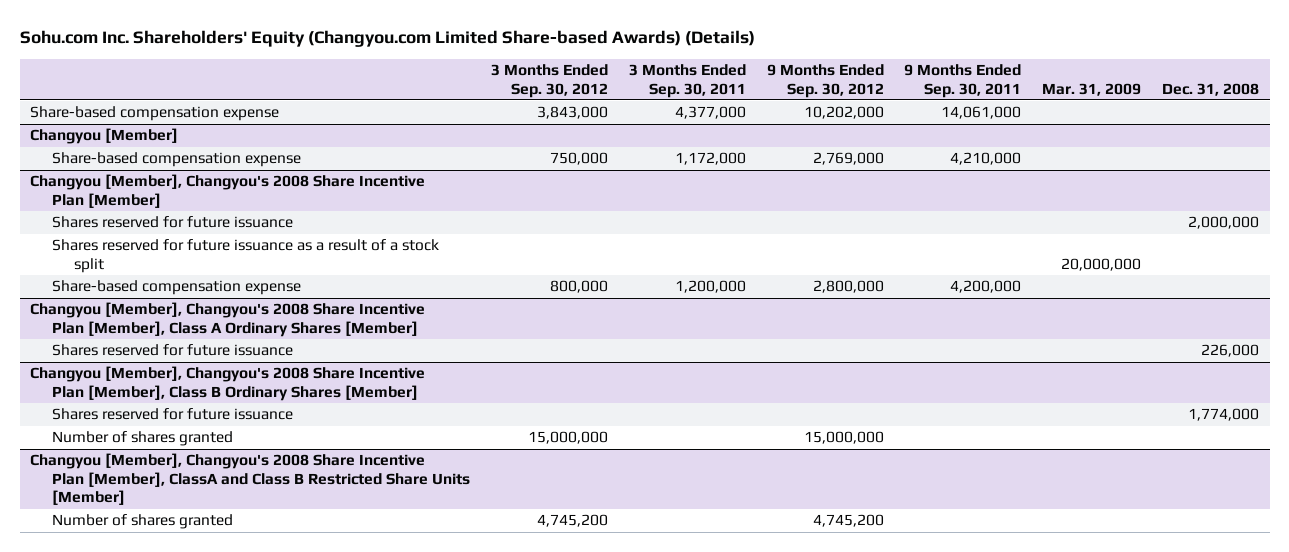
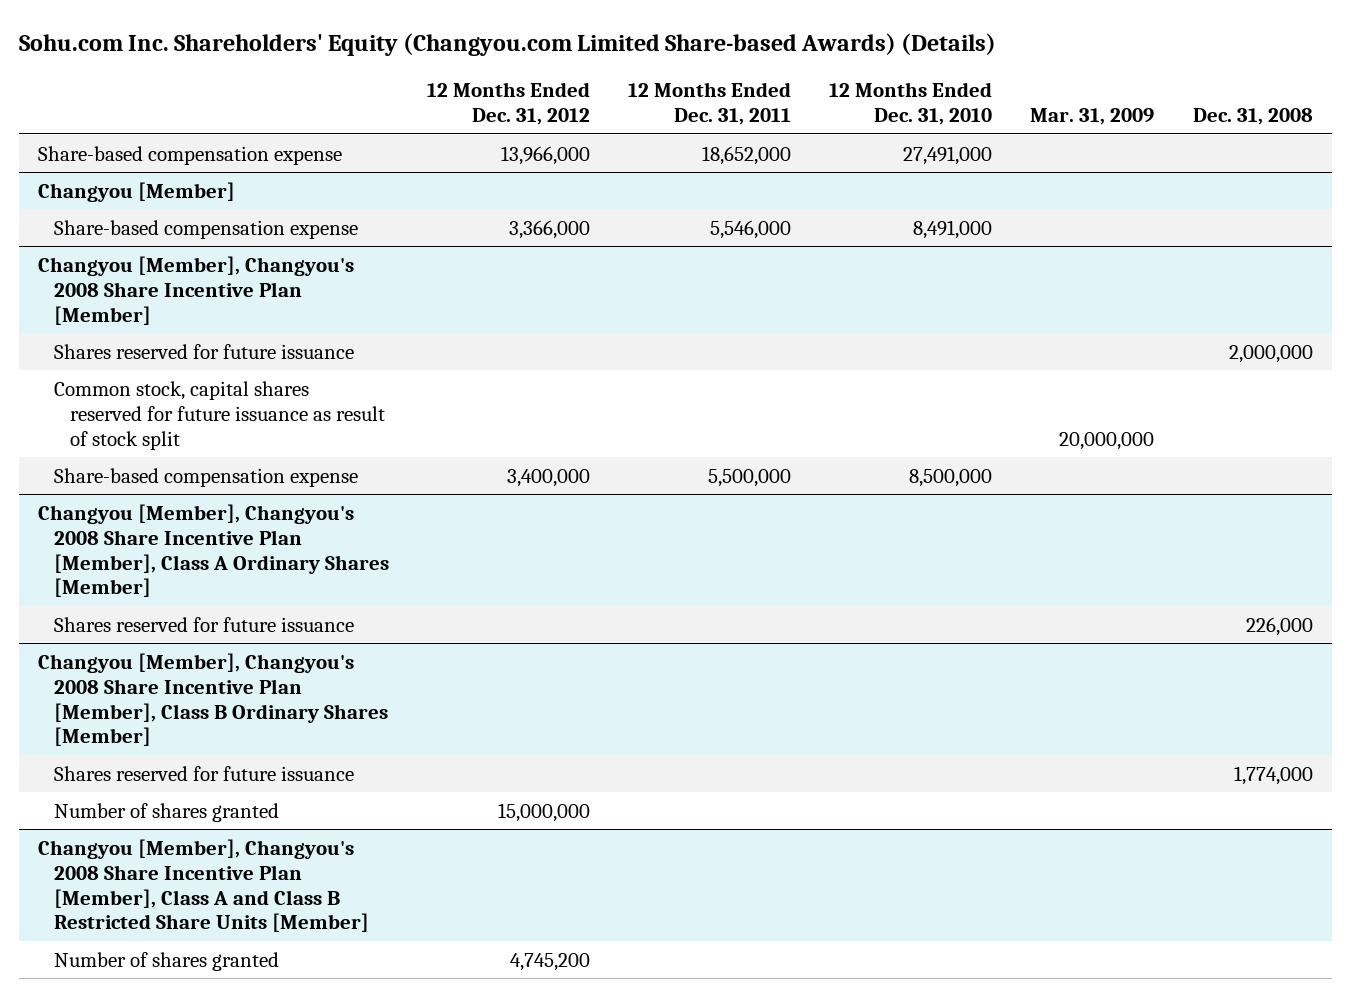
[490,64,608,98] 3 Months Ended Sep. 30, 2012 -> none
[628,64,746,98] 3 Months Ended Sep. 30, 2011 -> none
[766,64,884,98] 9 Months Ended Sep. 30, 2012 -> none
[904,64,1022,98] 9 Months Ended Sep. 30, 2011 -> none
none -> [426,82,590,125] 12 Months Ended Dec. 31, 2012
none -> [628,82,792,125] 12 Months Ended Dec. 31, 2011
none -> [829,82,993,125] 12 Months Ended Dec. 31, 2010
[51,239,439,273] Shares reserved for future issuance as a result of a stock split -> [53,380,385,450] Common stock, capital shares reserved for future issuance as result of stock split
[30,453,470,506] Changyou [Member], Changyou's 2008 Share Incentive Plan [Member], ClassA and Class B Restricted Share Units [Member] -> [37,838,369,933] Changyou [Member], Changyou's 2008 Share Incentive Plan [Member], Class A and Class B Restricted Share Units [Member]

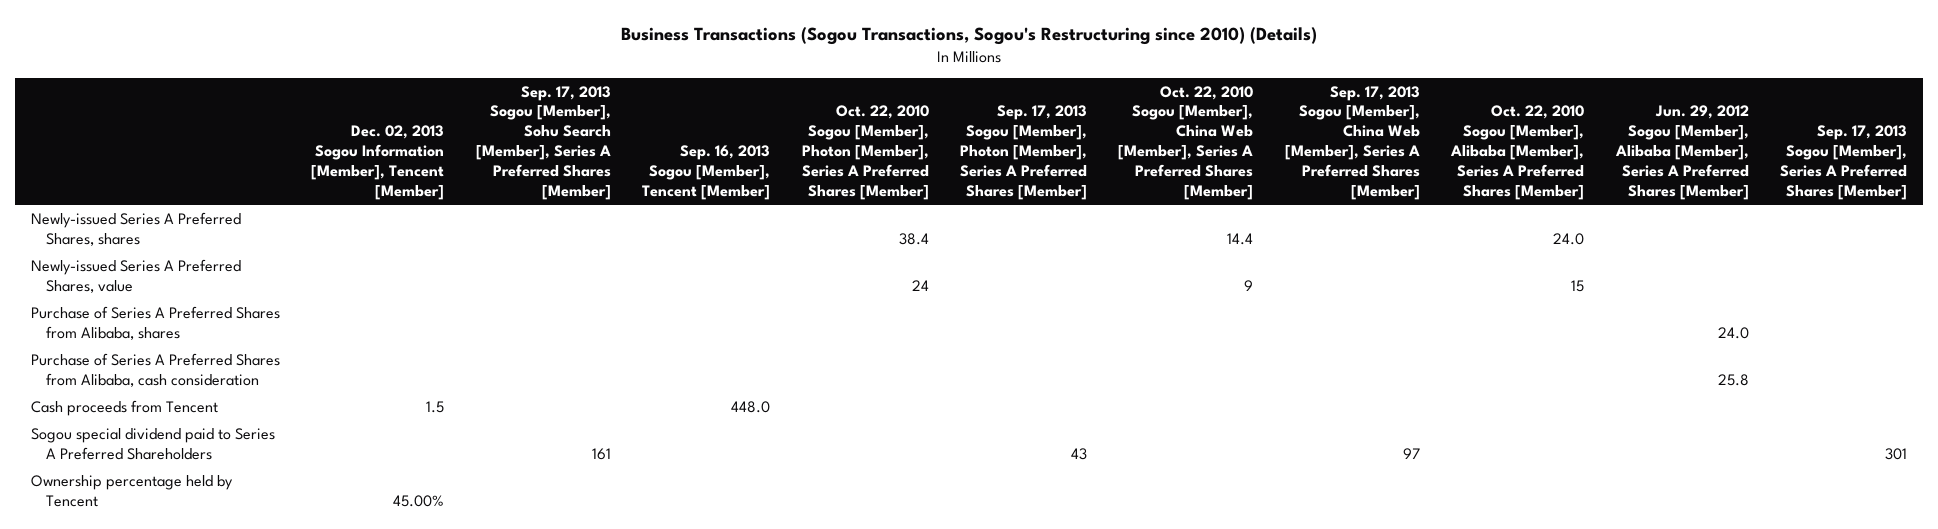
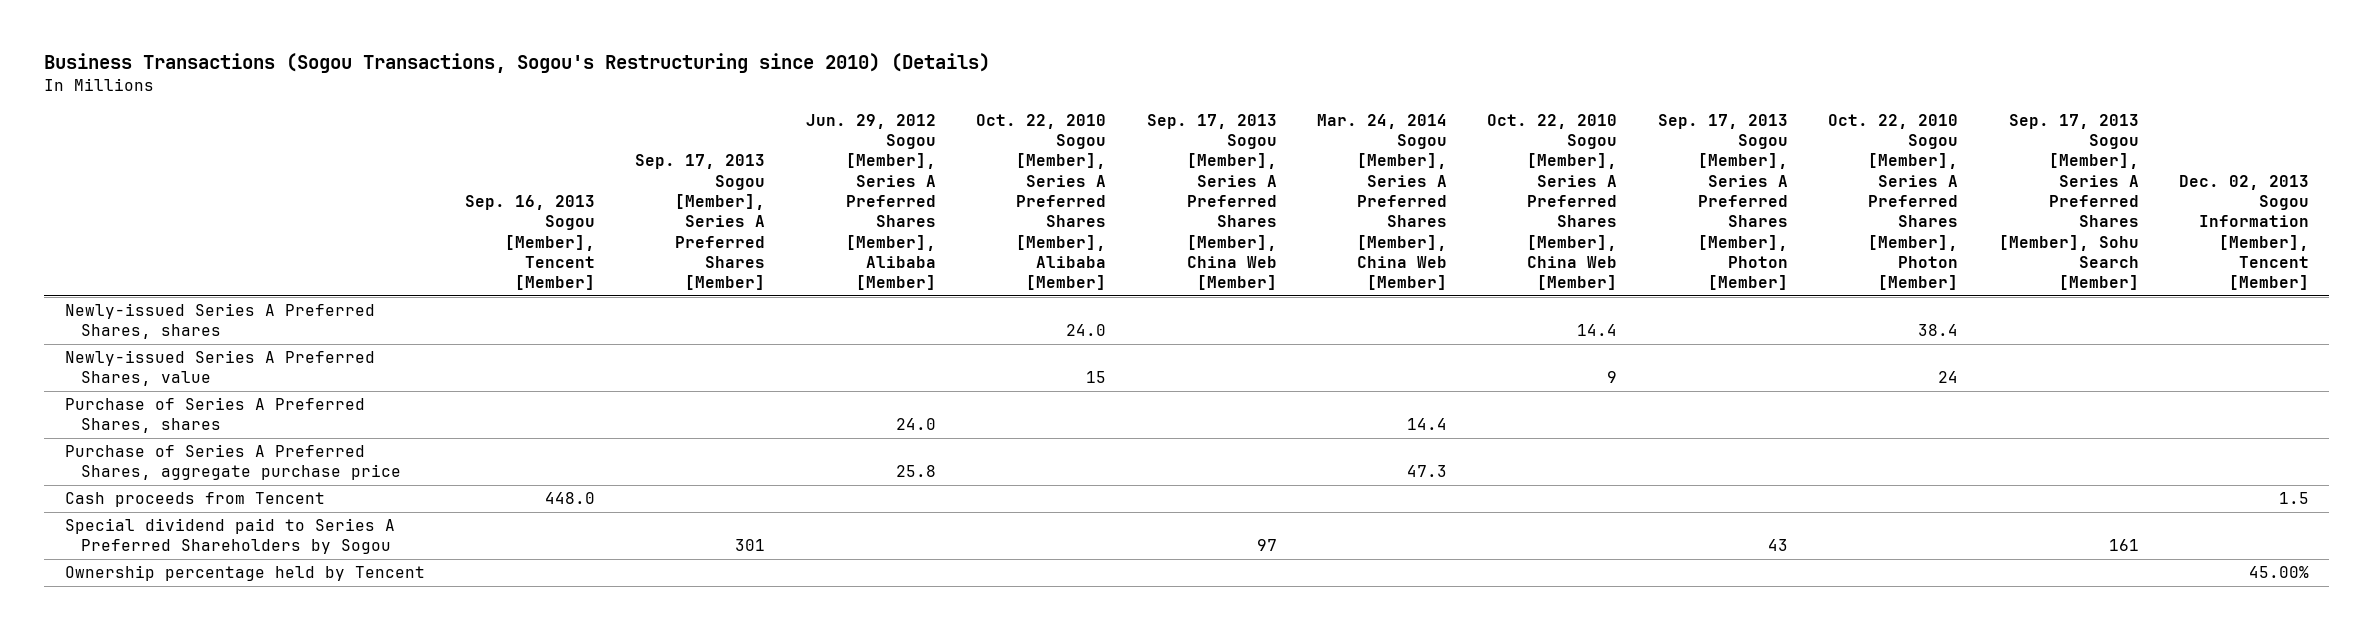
[475,85,611,201] Sep. 17, 2013 Sogou [Member], Sohu Search [Member], Series A Preferred Shares [Member] -> none
[801,105,929,201] Oct. 22, 2010 Sogou [Member], Photon [Member], Series A Preferred Shares [Member] -> none
[959,105,1087,201] Sep. 17, 2013 Sogou [Member], Photon [Member], Series A Preferred Shares [Member] -> none
[1118,85,1254,201] Oct. 22, 2010 Sogou [Member], China Web [Member], Series A Preferred Shares [Member] -> none
[1284,85,1420,201] Sep. 17, 2013 Sogou [Member], China Web [Member], Series A Preferred Shares [Member] -> none
[1450,105,1585,201] Oct. 22, 2010 Sogou [Member], Alibaba [Member], Series A Preferred Shares [Member] -> none
[1614,105,1749,201] Jun. 29, 2012 Sogou [Member], Alibaba [Member], Series A Preferred Shares [Member] -> none
none -> [805,113,936,291] Jun. 29, 2012 Sogou [Member], Series A Preferred Shares [Member], Alibaba [Member]
none -> [976,113,1107,291] Oct. 22, 2010 Sogou [Member], Series A Preferred Shares [Member], Alibaba [Member]
none -> [1146,113,1277,291] Sep. 17, 2013 Sogou [Member], Series A Preferred Shares [Member], China Web [Member]
none -> [1316,113,1447,291] Mar. 24, 2014 Sogou [Member], Series A Preferred Shares [Member], China Web [Member]
none -> [1487,113,1618,291] Oct. 22, 2010 Sogou [Member], Series A Preferred Shares [Member], China Web [Member]
none -> [1657,113,1788,291] Sep. 17, 2013 Sogou [Member], Series A Preferred Shares [Member], Photon [Member]
none -> [1828,113,1959,291] Oct. 22, 2010 Sogou [Member], Series A Preferred Shares [Member], Photon [Member]
none -> [1998,113,2139,291] Sep. 17, 2013 Sogou [Member], Series A Preferred Shares [Member], Sohu Search [Member]
[30,305,280,340] Purchase of Series A Preferred Shares from Alibaba, shares -> [64,397,365,434] Purchase of Series A Preferred Shares, shares
[30,352,280,387] Purchase of Series A Preferred Shares from Alibaba, cash consideration -> [64,444,401,481] Purchase of Series A Preferred Shares, aggregate purchase price
[30,427,275,460] Sogou special dividend paid to Series A Preferred Shareholders -> [64,518,395,555] Special dividend paid to Series A Preferred Shareholders by Sogou

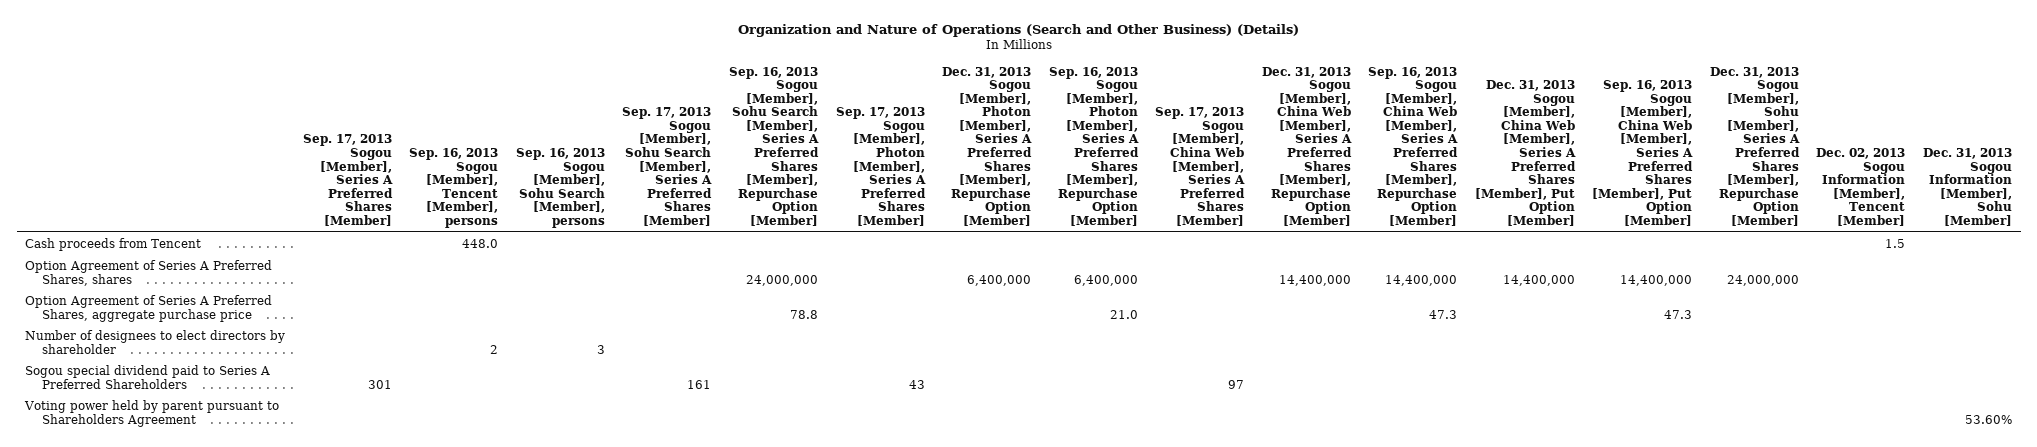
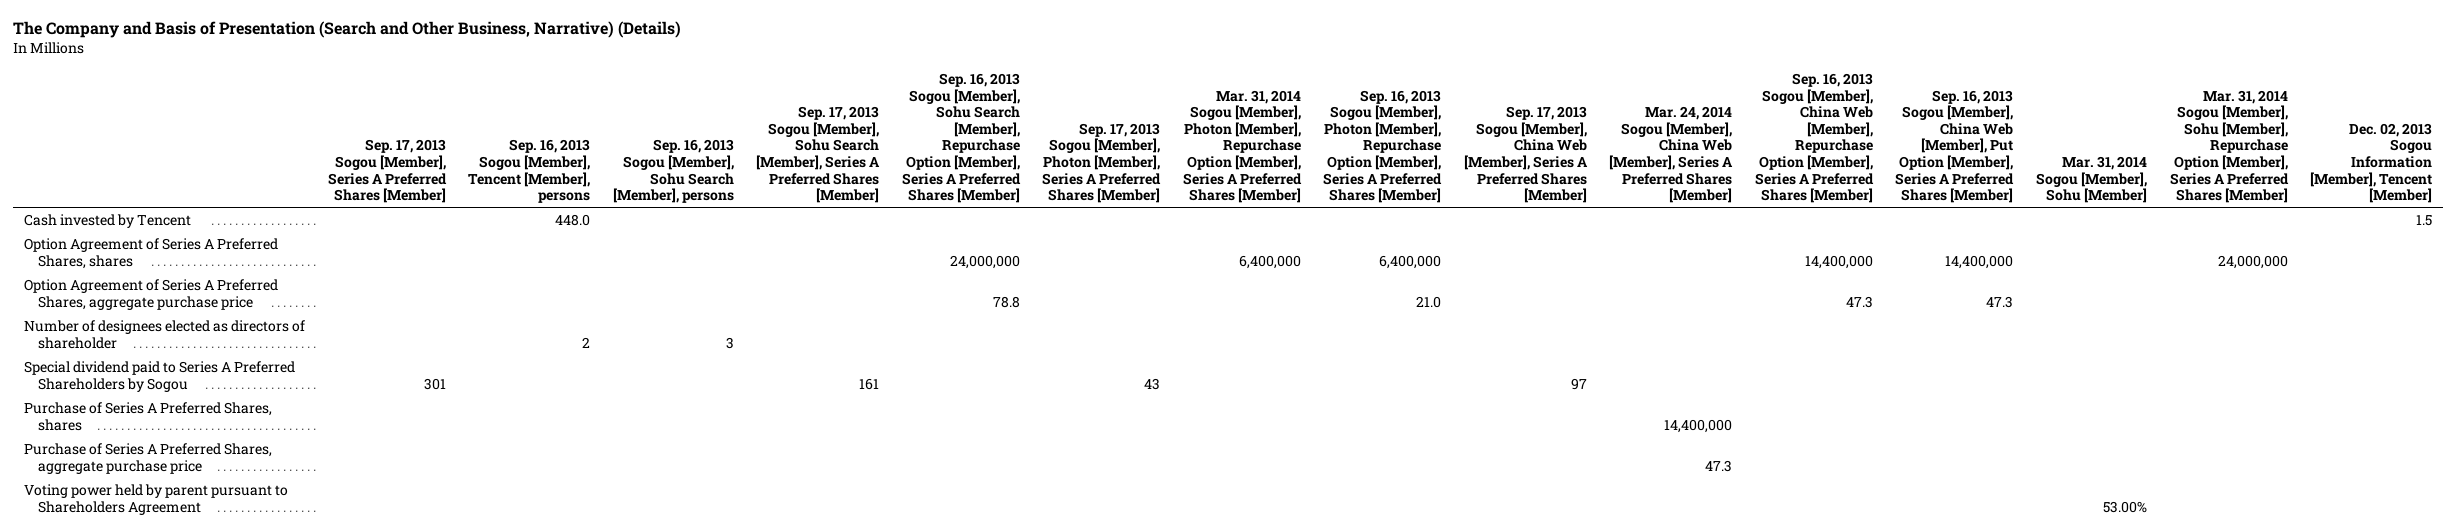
[737,24,1299,38] Organization and Nature of Operations (Search and Other Business) (Details) -> [12,21,681,39] The Company and Basis of Presentation (Search and Other Business, Narrative) (Details)
[728,66,819,226] Sep. 16, 2013 Sogou [Member], Sohu Search [Member], Series A Preferred Shares [Member], Repurchase Option [Member] -> none
[942,66,1033,226] Dec. 31, 2013 Sogou [Member], Photon [Member], Series A Preferred Shares [Member], Repurchase Option [Member] -> none
[1048,66,1139,226] Sep. 16, 2013 Sogou [Member], Photon [Member], Series A Preferred Shares [Member], Repurchase Option [Member] -> none
[1261,66,1352,226] Dec. 31, 2013 Sogou [Member], China Web [Member], Series A Preferred Shares [Member], Repurchase Option [Member] -> none
[1368,66,1459,226] Sep. 16, 2013 Sogou [Member], China Web [Member], Series A Preferred Shares [Member], Repurchase Option [Member] -> none
[1474,80,1576,226] Dec. 31, 2013 Sogou [Member], China Web [Member], Series A Preferred Shares [Member], Put Option [Member] -> none
[1592,80,1694,226] Sep. 16, 2013 Sogou [Member], China Web [Member], Series A Preferred Shares [Member], Put Option [Member] -> none
[1709,66,1800,226] Dec. 31, 2013 Sogou [Member], Sohu [Member], Series A Preferred Shares [Member], Repurchase Option [Member] -> none
[1922,147,2012,226] Dec. 31, 2013 Sogou Information [Member], Sohu [Member] -> none
none -> [901,72,1021,204] Sep. 16, 2013 Sogou [Member], Sohu Search [Member], Repurchase Option [Member], Series A Preferred Shares [Member]
none -> [1182,89,1302,204] Mar. 31, 2014 Sogou [Member], Photon [Member], Repurchase Option [Member], Series A Preferred Shares [Member]
none -> [1323,89,1443,204] Sep. 16, 2013 Sogou [Member], Photon [Member], Repurchase Option [Member], Series A Preferred Shares [Member]
none -> [1609,106,1734,204] Mar. 24, 2014 Sogou [Member], China Web [Member], Series A Preferred Shares [Member]
none -> [1754,72,1874,204] Sep. 16, 2013 Sogou [Member], China Web [Member], Repurchase Option [Member], Series A Preferred Shares [Member]
none -> [1895,89,2015,204] Sep. 16, 2013 Sogou [Member], China Web [Member], Put Option [Member], Series A Preferred Shares [Member]
none -> [2035,156,2147,204] Mar. 31, 2014 Sogou [Member], Sohu [Member]
none -> [2169,89,2289,204] Mar. 31, 2014 Sogou [Member], Sohu [Member], Repurchase Option [Member], Series A Preferred Shares [Member]
[25,238,202,252] Cash proceeds from Tencent -> [23,214,191,229] Cash invested by Tencent
[25,330,286,354] Number of designees to elect directors by shareholder -> [23,320,305,349] Number of designees elected as directors of shareholder
[25,365,271,389] Sogou special dividend paid to Series A Preferred Shareholders -> [23,361,295,392] Special dividend paid to Series A Preferred Shareholders by Sogou
none -> [23,402,272,431] Purchase of Series A Preferred Shares, shares
none -> [23,443,272,474] Purchase of Series A Preferred Shares, aggregate purchase price

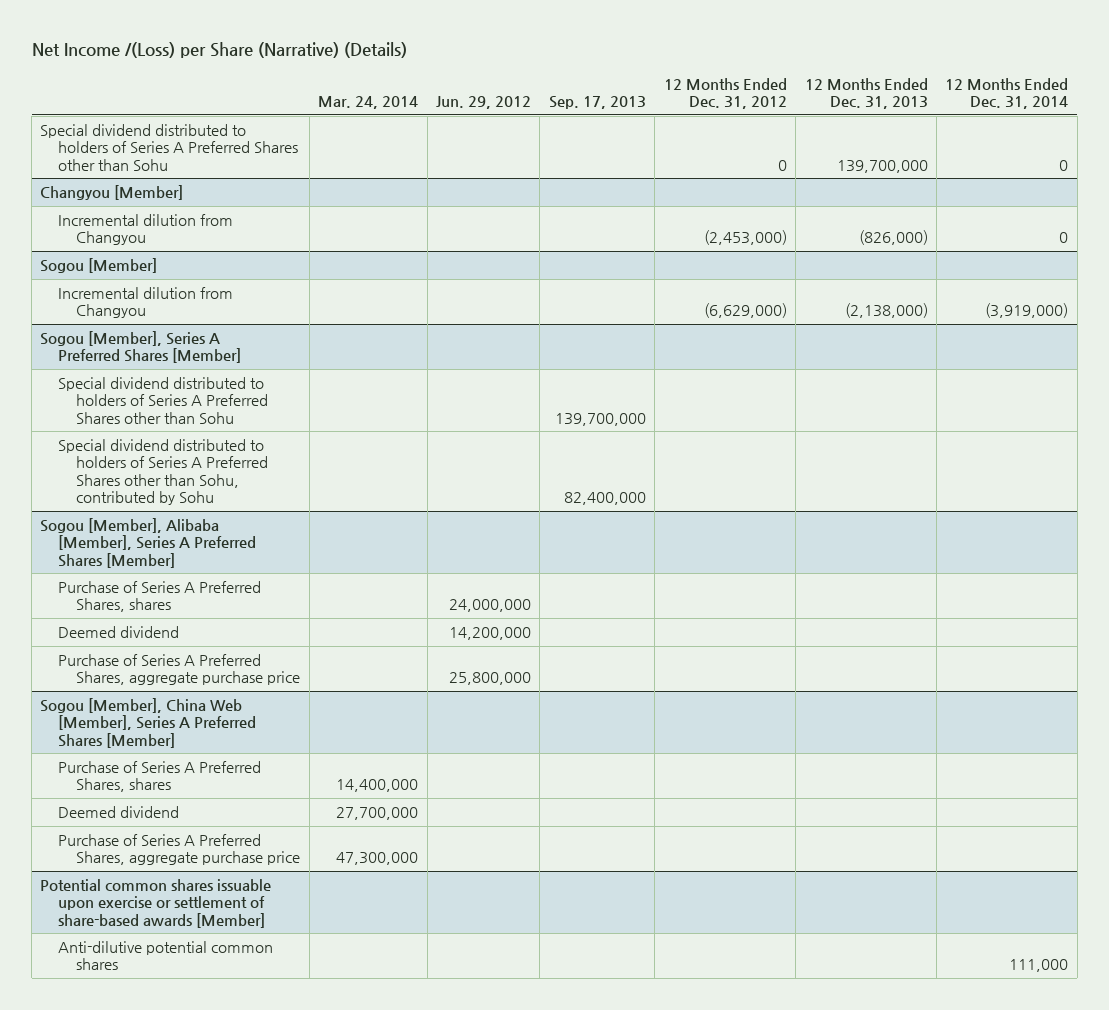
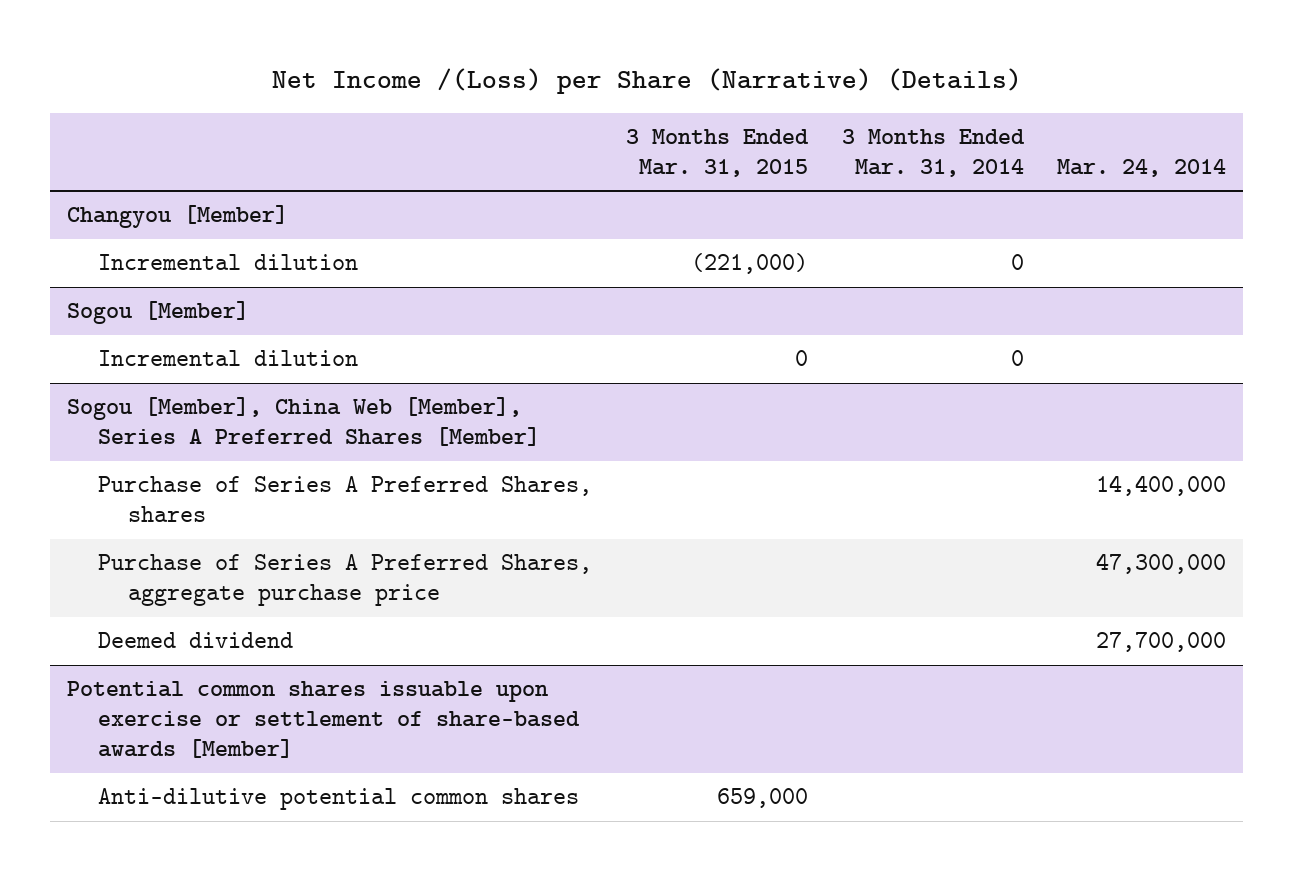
[436,95,532,109] Jun. 29, 2012 -> none
[548,95,646,109] Sep. 17, 2013 -> none
[663,77,787,109] 12 Months Ended Dec. 31, 2012 -> none
[804,77,928,109] 12 Months Ended Dec. 31, 2013 -> none
[945,77,1069,109] 12 Months Ended Dec. 31, 2014 -> none
none -> [625,128,809,177] 3 Months Ended Mar. 31, 2015
none -> [841,128,1025,177] 3 Months Ended Mar. 31, 2014
[40,124,299,171] Special dividend distributed to holders of Series A Preferred Shares other than Sohu -> none
[58,214,234,246] Incremental dilution from Changyou -> [97,254,358,271] Incremental dilution
[40,331,242,364] Sogou [Member], Series A Preferred Shares [Member] -> none
[58,377,269,424] Special dividend distributed to holders of Series A Preferred Shares other than Sohu -> none
[58,439,269,506] Special dividend distributed to holders of Series A Preferred Shares other than Sohu, contributed by Sohu -> none
[40,518,257,568] Sogou [Member], Alibaba [Member], Series A Preferred Shares [Member] -> none
[58,581,262,613] Purchase of Series A Preferred Shares, shares -> none
[58,626,180,639] Deemed dividend -> none
[58,654,301,686] Purchase of Series A Preferred Shares, aggregate purchase price -> none
[58,287,234,319] Incremental dilution from Changyou -> [97,350,358,367] Incremental dilution
[58,806,180,819] Deemed dividend -> [97,632,293,649] Deemed dividend

